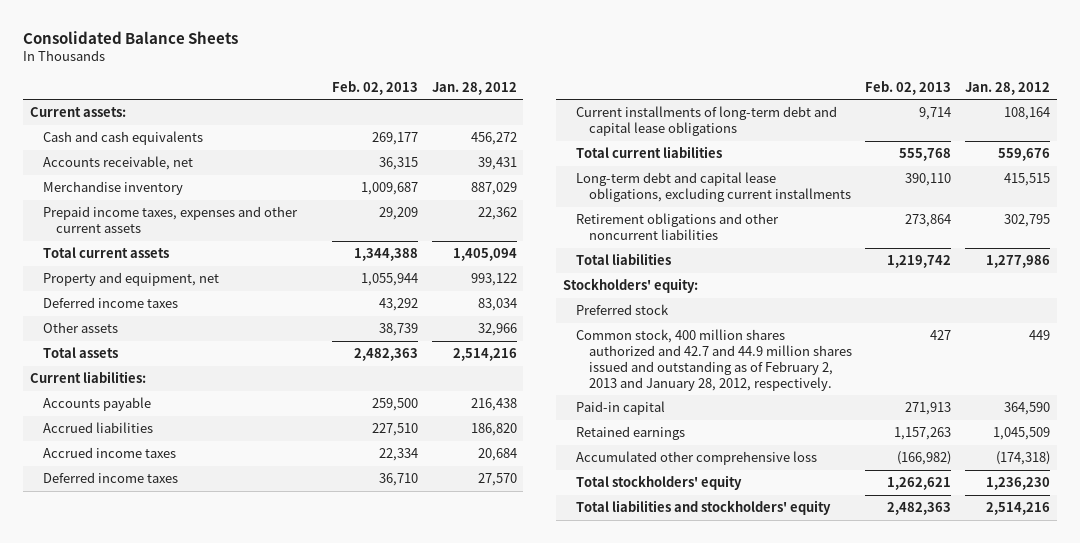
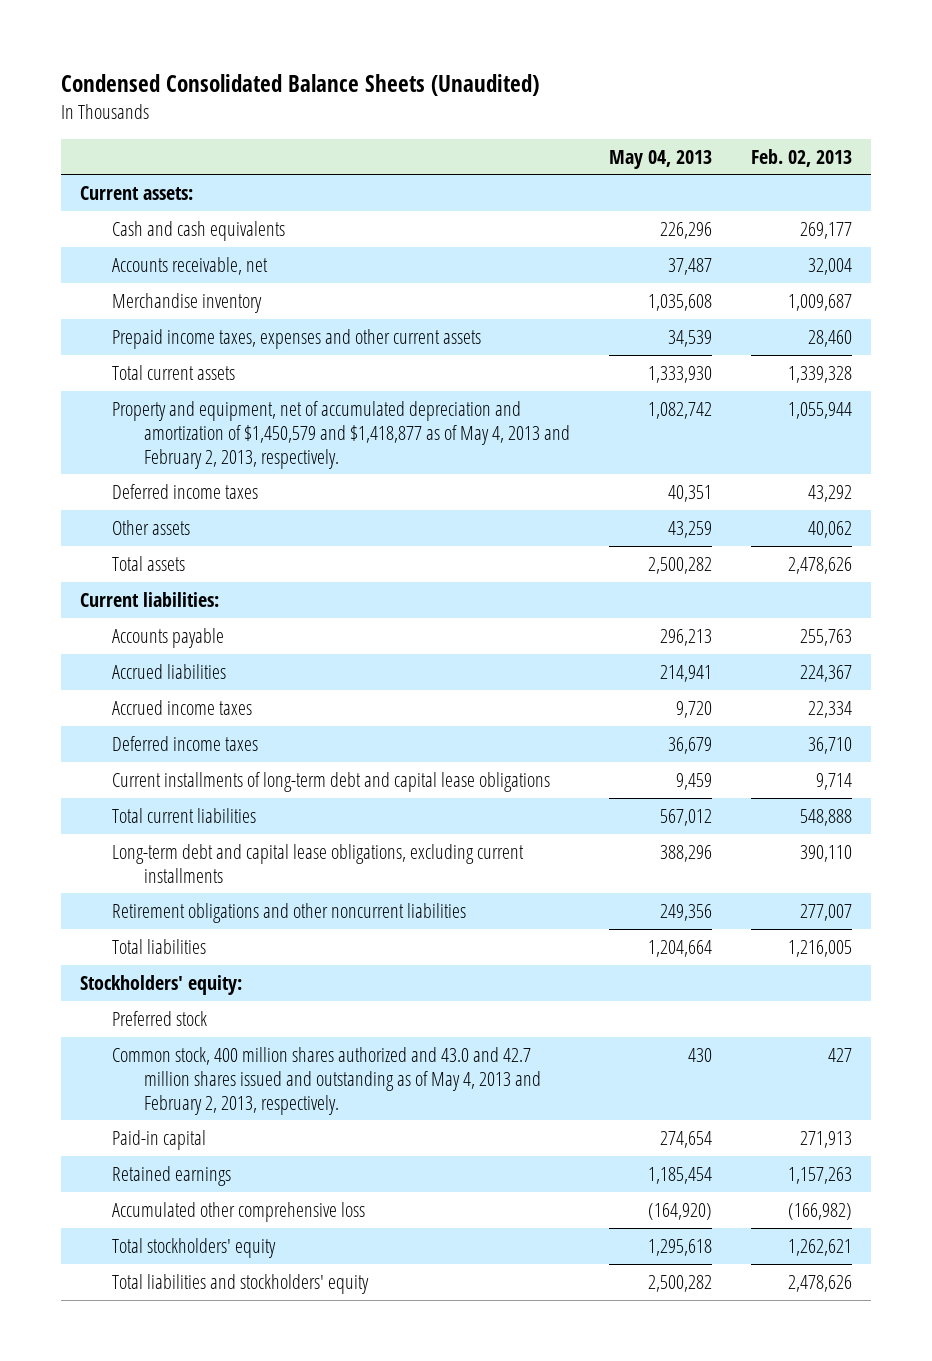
[23,30,239,44] Consolidated Balance Sheets -> [60,73,539,96] Condensed Consolidated Balance Sheets (Unaudited)
[431,81,517,95] Jan. 28, 2012 -> none
none -> [608,149,712,169] May 04, 2013
[379,157,419,171] 36,315 -> [807,257,852,275] 32,004
[379,207,419,221] 29,209 -> [807,329,852,347] 28,460
[354,248,419,262] 1,344,388 -> [787,365,852,383] 1,339,328
[42,272,219,287] Property and equipment, net -> [111,400,570,469] Property and equipment, net of accumulated depreciation and amortization of $1,450,579 and $1,418,877 as of May 4, 2013 and February 2, 2013, respectively.
[379,323,419,337] 38,739 -> [807,520,852,538] 40,062
[354,348,419,362] 2,482,363 -> [787,556,852,574] 2,478,626
[372,398,419,412] 259,500 -> [799,628,852,646] 255,763
[372,423,419,437] 227,510 -> [799,664,852,682] 224,367
[899,148,952,162] 555,768 -> [799,808,852,826] 548,888
[905,214,952,228] 273,864 -> [799,903,852,921] 277,007
[887,255,952,269] 1,219,742 -> [787,939,852,957] 1,216,005
[576,329,853,391] Common stock, 400 million shares authorized and 42.7 and 44.9 million shares issued and outstanding as of February 2, 2013 and January 28, 2012, respectively. -> [111,1046,541,1115] Common stock, 400 million shares authorized and 43.0 and 42.7 million shares issued and outstanding as of May 4, 2013 and February 2, 2013, respectively.
[887,502,952,516] 2,482,363 -> [787,1274,852,1292] 2,478,626

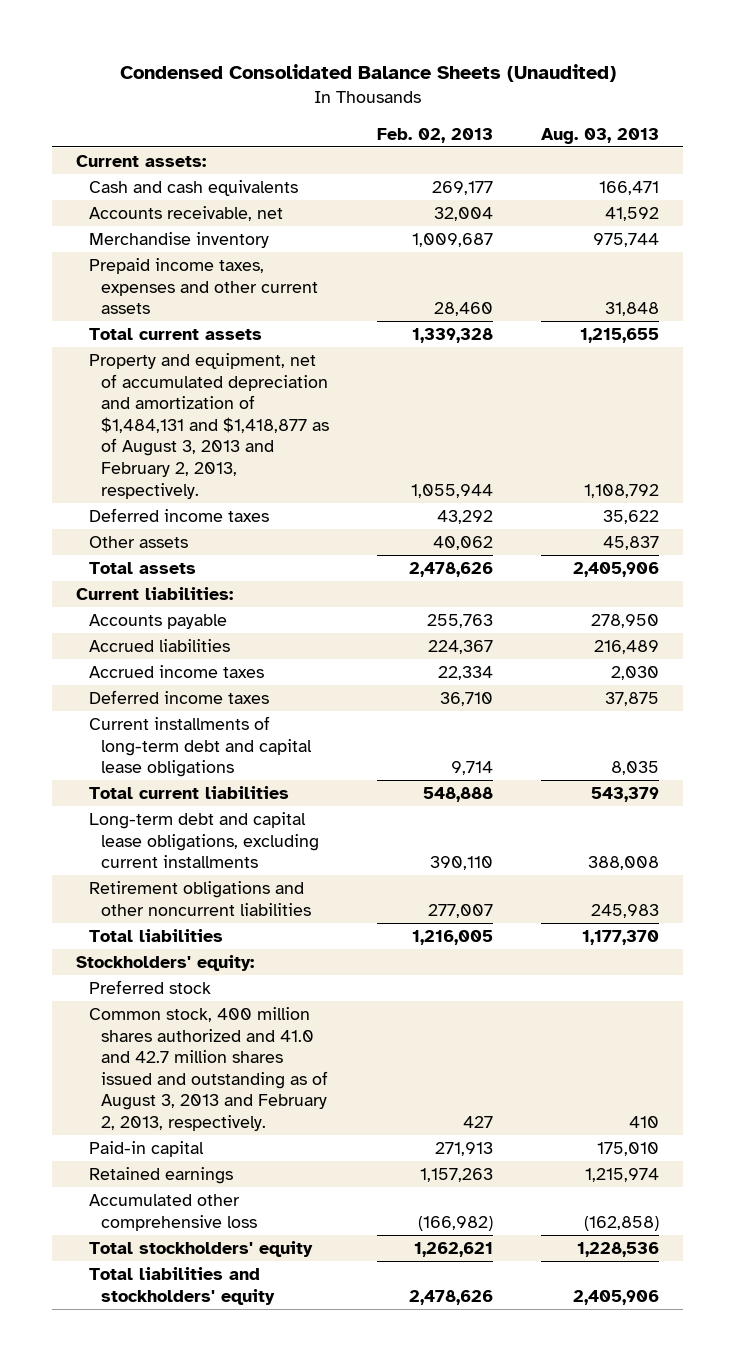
[608,149,712,169] May 04, 2013 -> none
none -> [541,127,660,144] Aug. 03, 2013
[111,400,570,469] Property and equipment, net of accumulated depreciation and amortization of $1,450,579 and $1,418,877 as of May 4, 2013 and February 2, 2013, respectively. -> [88,353,329,499] Property and equipment, net of accumulated depreciation and amortization of $1,484,131 and $1,418,877 as of August 3, 2013 and February 2, 2013, respectively.
[111,1046,541,1115] Common stock, 400 million shares authorized and 43.0 and 42.7 million shares issued and outstanding as of May 4, 2013 and February 2, 2013, respectively. -> [88,1007,328,1131] Common stock, 400 million shares authorized and 41.0 and 42.7 million shares issued and outstanding as of August 3, 2013 and February 2, 2013, respectively.

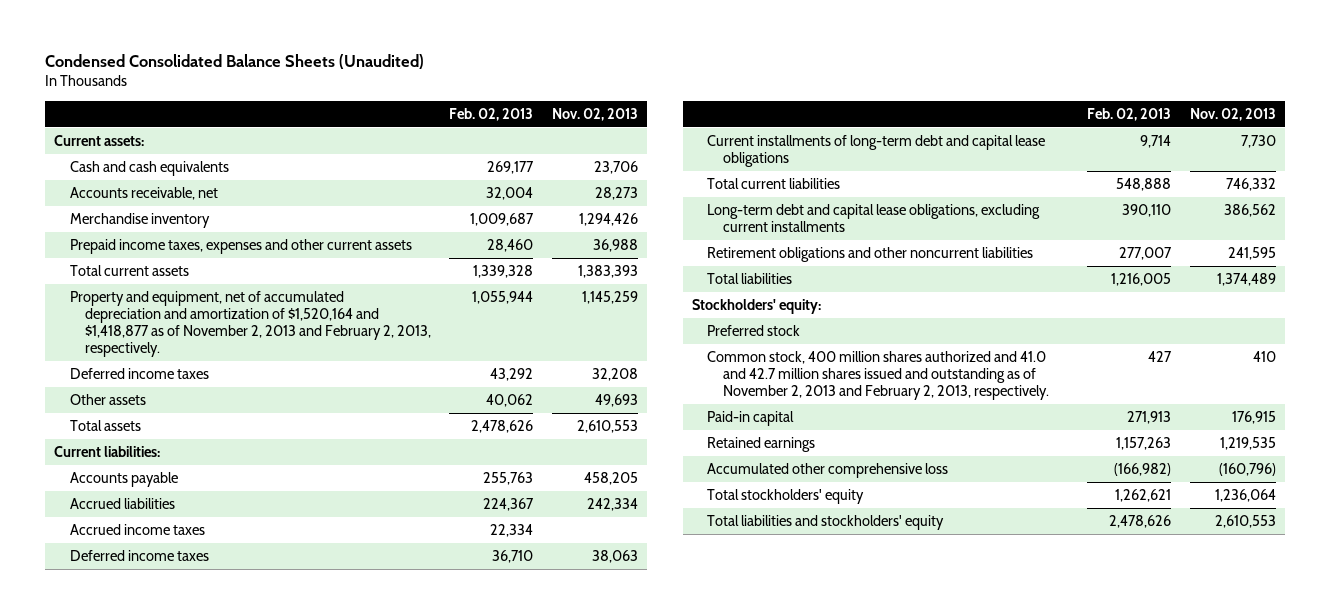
[541,127,660,144] Aug. 03, 2013 -> none
none -> [551,107,638,121] Nov. 02, 2013
[88,353,329,499] Property and equipment, net of accumulated depreciation and amortization of $1,484,131 and $1,418,877 as of August 3, 2013 and February 2, 2013, respectively. -> [69,291,432,357] Property and equipment, net of accumulated depreciation and amortization of $1,520,164 and $1,418,877 as of November 2, 2013 and February 2, 2013, respectively.
[88,1007,328,1131] Common stock, 400 million shares authorized and 41.0 and 42.7 million shares issued and outstanding as of August 3, 2013 and February 2, 2013, respectively. -> [707,351,1049,400] Common stock, 400 million shares authorized and 41.0 and 42.7 million shares issued and outstanding as of November 2, 2013 and February 2, 2013, respectively.

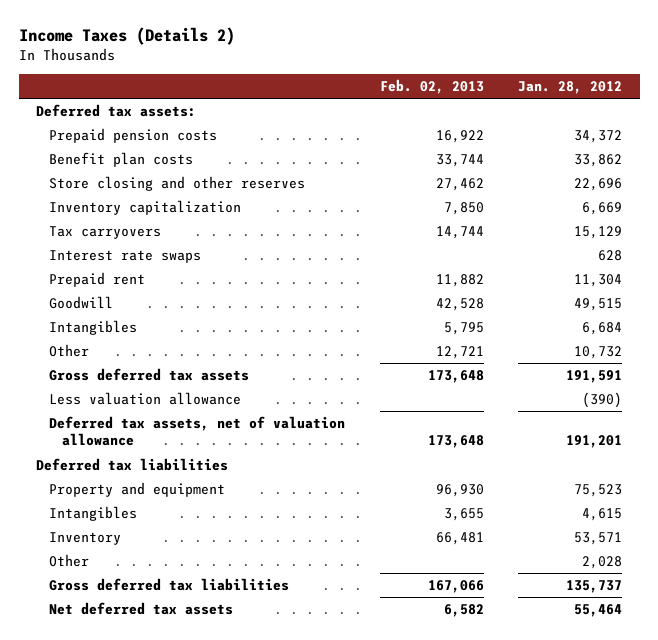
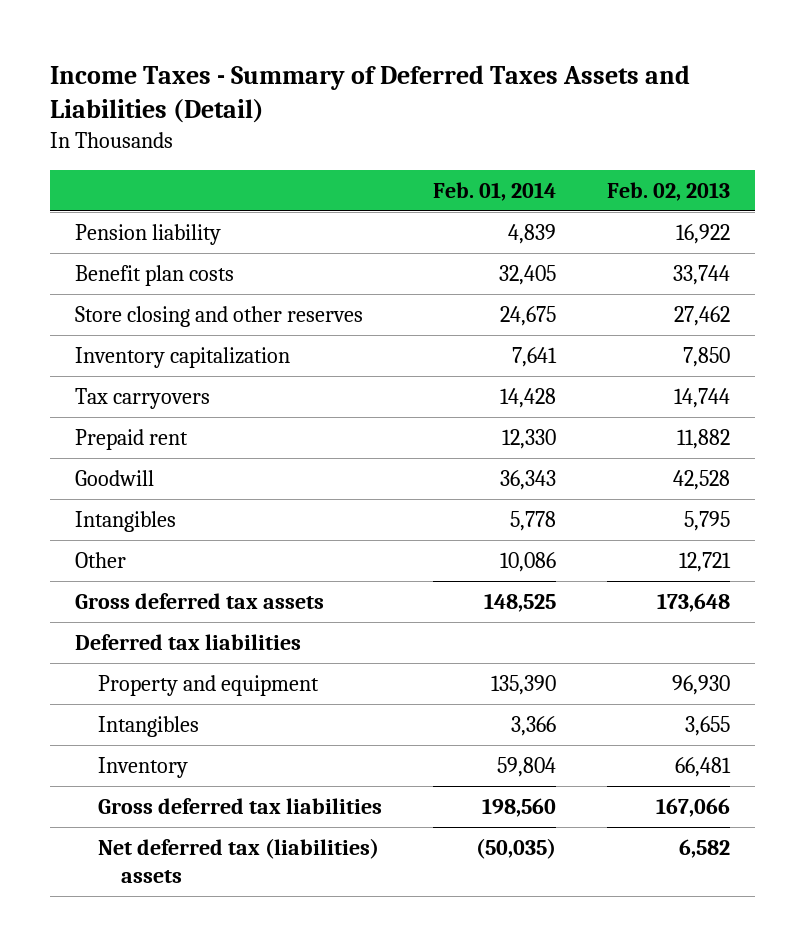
[18,26,235,45] Income Taxes (Details 2) -> [49,65,690,124] Income Taxes - Summary of Deferred Taxes Assets and Liabilities (Detail)
[518,80,623,94] Jan. 28, 2012 -> none
none -> [432,181,556,201] Feb. 01, 2014
[35,104,196,118] Deferred tax assets: -> none
[48,128,217,144] Prepaid pension costs -> [75,223,222,245] Pension liability
[48,250,201,264] Interest rate swaps -> none
[48,392,241,406] Less valuation allowance -> none
[48,416,345,447] Deferred tax assets, net of valuation allowance -> none
[48,554,89,568] Other -> none
[48,602,233,616] Net deferred tax assets -> [98,837,380,884] Net deferred tax (liabilities) assets

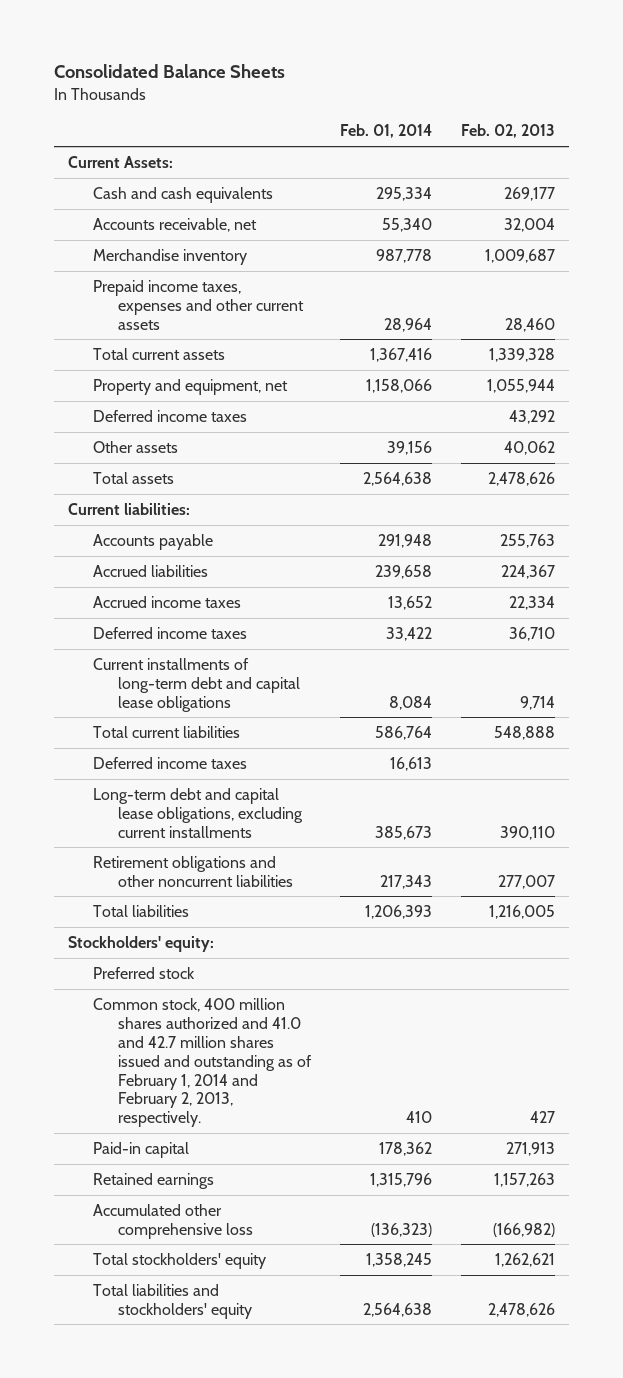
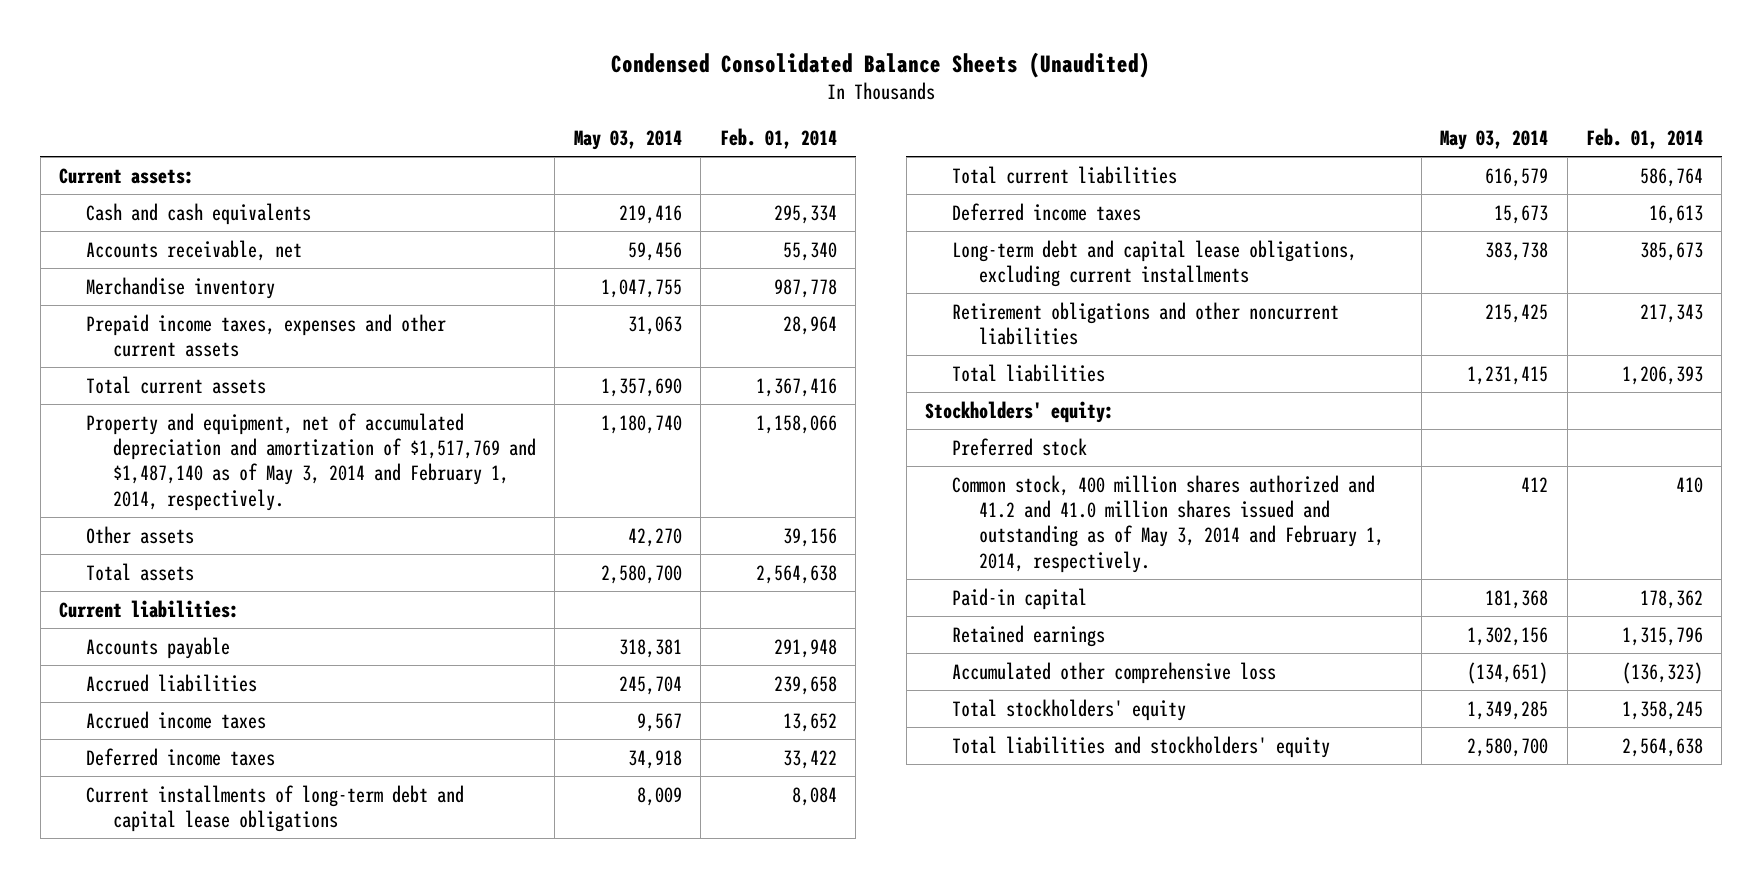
[53,64,285,79] Consolidated Balance Sheets -> [611,51,1151,78] Condensed Consolidated Balance Sheets (Unaudited)
[460,124,555,139] Feb. 02, 2013 -> none
none -> [573,129,682,150] May 03, 2014
[67,155,173,168] Current Assets: -> [59,167,195,184] Current assets:
[93,409,248,422] Deferred income taxes -> none
[93,378,289,395] Property and equipment, net -> [86,412,536,511] Property and equipment, net of accumulated depreciation and amortization of $1,517,769 and $1,487,140 as of May 3, 2014 and February 1, 2014, respectively.
[93,997,313,1128] Common stock, 400 million shares authorized and 41.0 and 42.7 million shares issued and outstanding as of February 1, 2014 and February 2, 2013, respectively. -> [952,474,1385,573] Common stock, 400 million shares authorized and 41.2 and 41.0 million shares issued and outstanding as of May 3, 2014 and February 1, 2014, respectively.

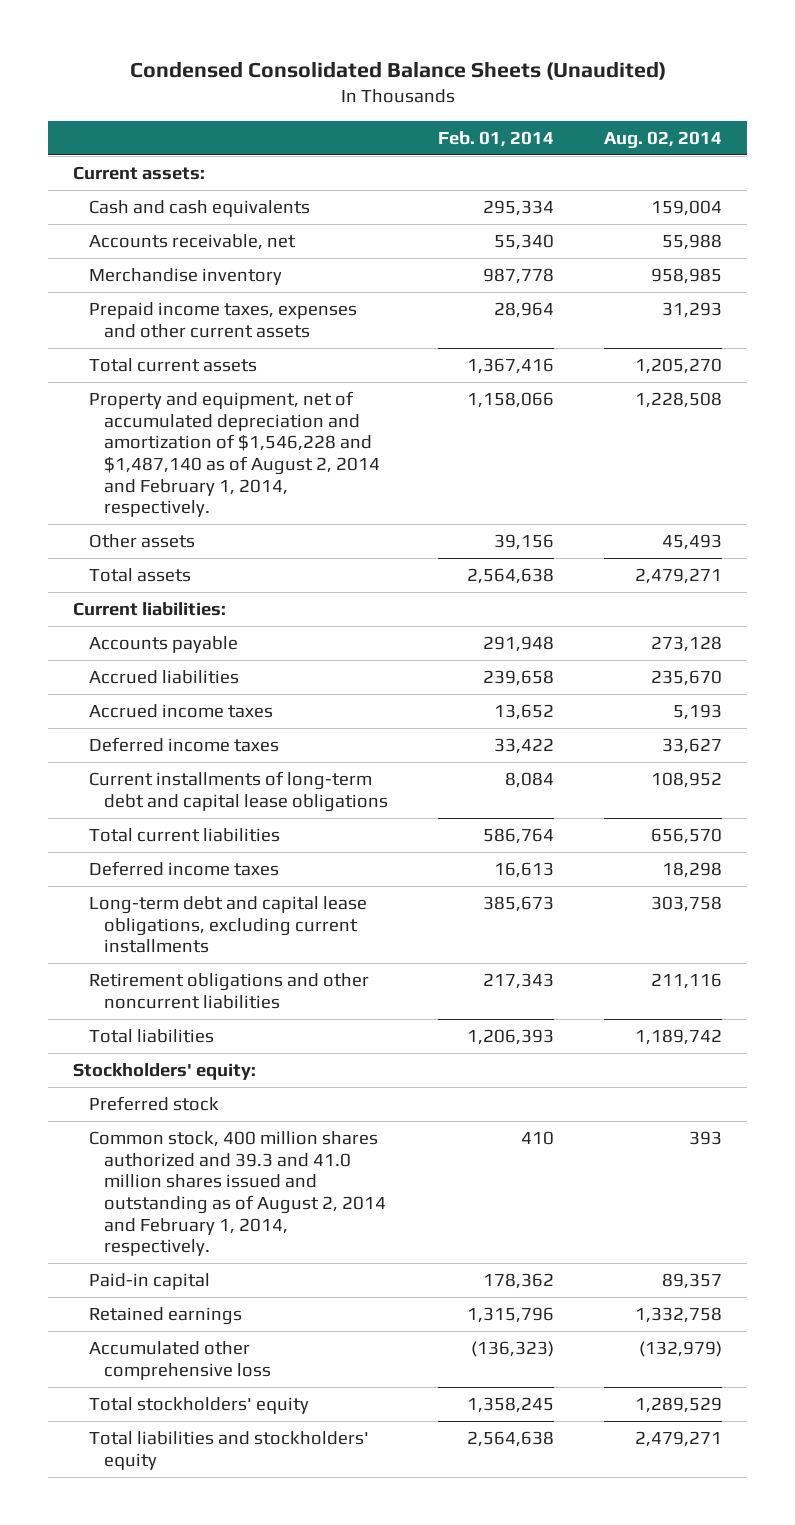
[573,129,682,150] May 03, 2014 -> none
none -> [603,130,722,149] Aug. 02, 2014
[86,412,536,511] Property and equipment, net of accumulated depreciation and amortization of $1,517,769 and $1,487,140 as of May 3, 2014 and February 1, 2014, respectively. -> [88,391,381,518] Property and equipment, net of accumulated depreciation and amortization of $1,546,228 and $1,487,140 as of August 2, 2014 and February 1, 2014, respectively.
[952,474,1385,573] Common stock, 400 million shares authorized and 41.2 and 41.0 million shares issued and outstanding as of May 3, 2014 and February 1, 2014, respectively. -> [88,1131,387,1257] Common stock, 400 million shares authorized and 39.3 and 41.0 million shares issued and outstanding as of August 2, 2014 and February 1, 2014, respectively.

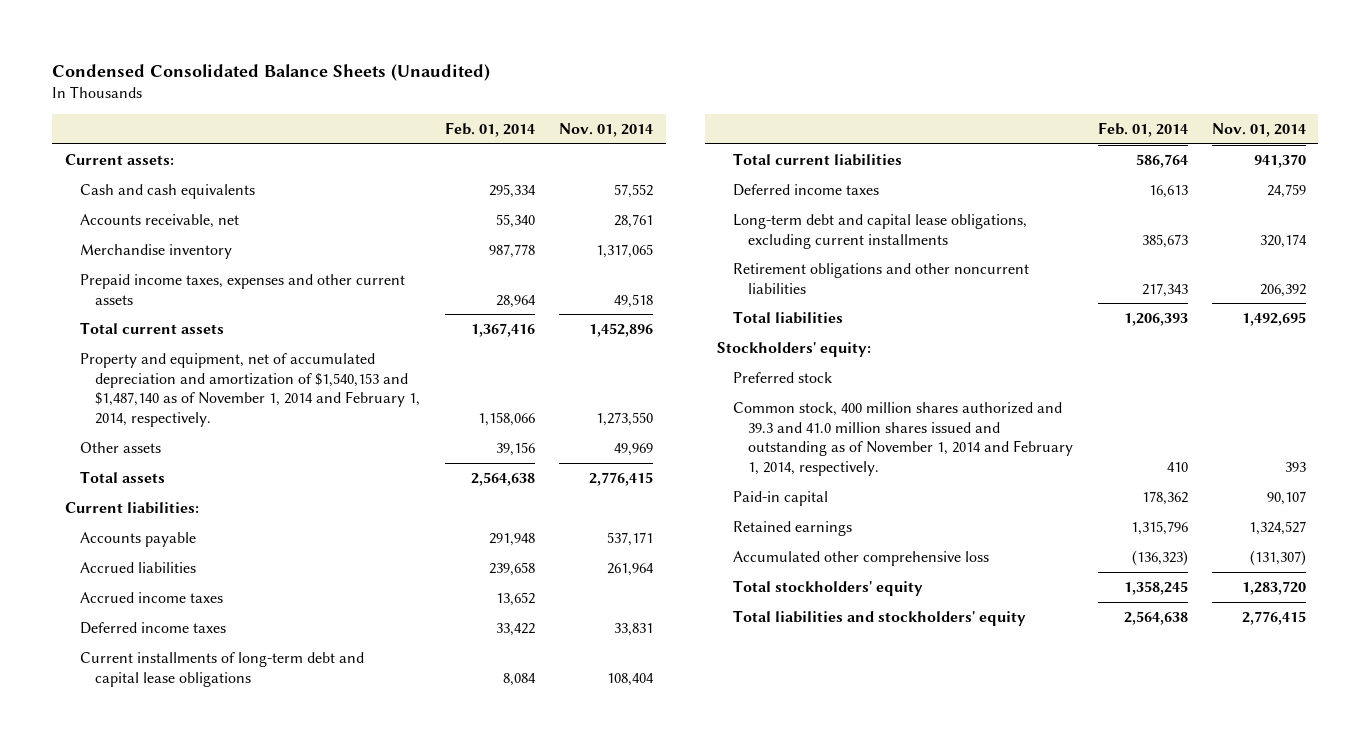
[603,130,722,149] Aug. 02, 2014 -> none
none -> [559,123,654,138] Nov. 01, 2014
[88,391,381,518] Property and equipment, net of accumulated depreciation and amortization of $1,546,228 and $1,487,140 as of August 2, 2014 and February 1, 2014, respectively. -> [80,352,421,428] Property and equipment, net of accumulated depreciation and amortization of $1,540,153 and $1,487,140 as of November 1, 2014 and February 1, 2014, respectively.
[88,1131,387,1257] Common stock, 400 million shares authorized and 39.3 and 41.0 million shares issued and outstanding as of August 2, 2014 and February 1, 2014, respectively. -> [732,401,1074,477] Common stock, 400 million shares authorized and 39.3 and 41.0 million shares issued and outstanding as of November 1, 2014 and February 1, 2014, respectively.

